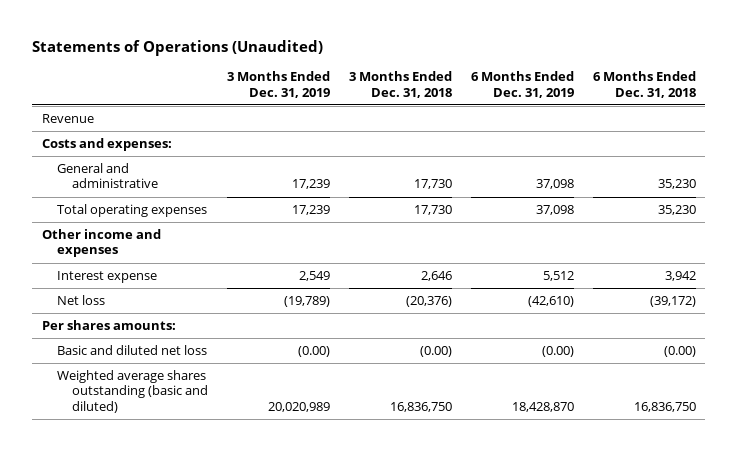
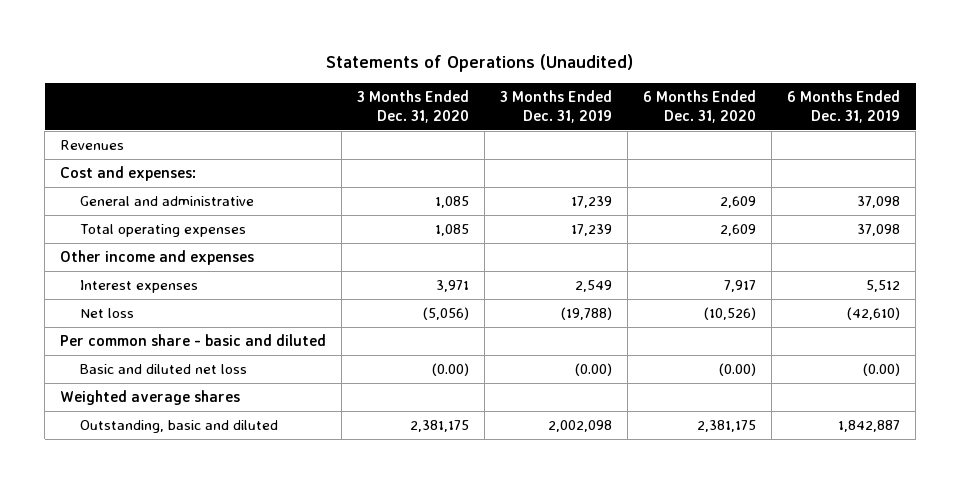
[349,71,453,98] 3 Months Ended Dec. 31, 2018 -> none
[592,71,696,98] 6 Months Ended Dec. 31, 2018 -> none
none -> [357,90,470,124] 3 Months Ended Dec. 31, 2020
none -> [643,90,757,124] 6 Months Ended Dec. 31, 2020
[41,113,94,123] Revenue -> [60,140,125,151] Revenues
[41,137,172,151] Costs and expenses: -> [60,166,197,182] Cost and expenses:
[57,270,158,283] Interest expense -> [79,280,198,294] Interest expenses
[284,295,331,307] (19,789) -> [561,307,613,321] (19,788)
[41,319,176,330] Per shares amounts: -> [60,334,327,347] Per common share - basic and diluted
none -> [60,390,241,406] Weighted average shares
[57,369,209,413] Weighted average shares outstanding (basic and diluted) -> [79,420,278,434] Outstanding, basic and diluted
[268,401,331,412] 20,020,989 -> [548,420,613,433] 2,002,098
[512,401,575,412] 18,428,870 -> [838,420,901,433] 1,842,887

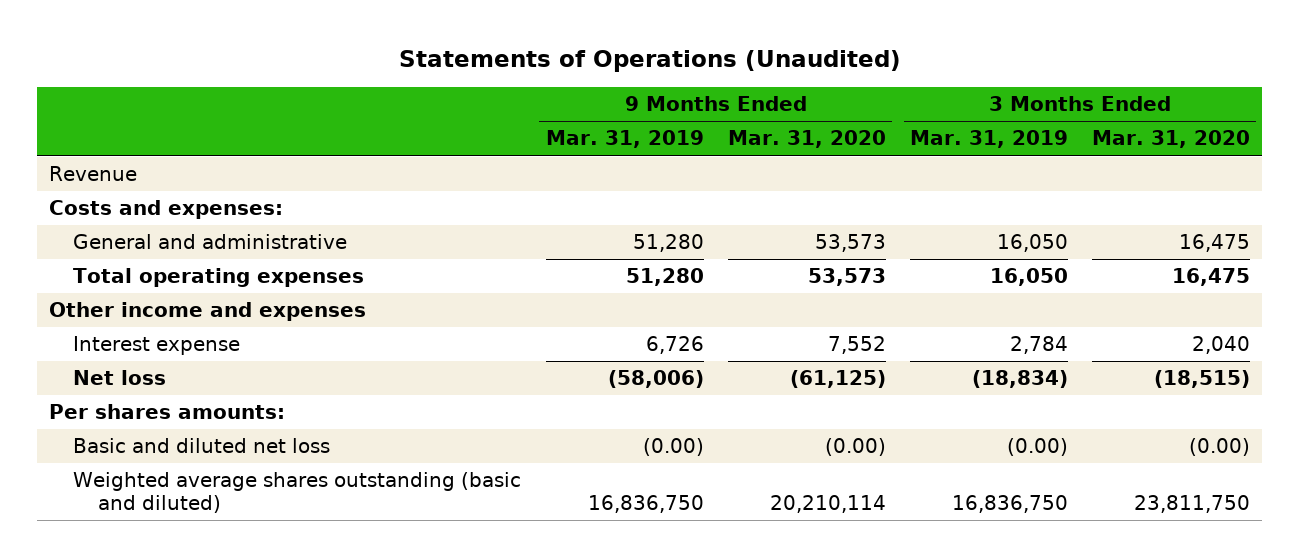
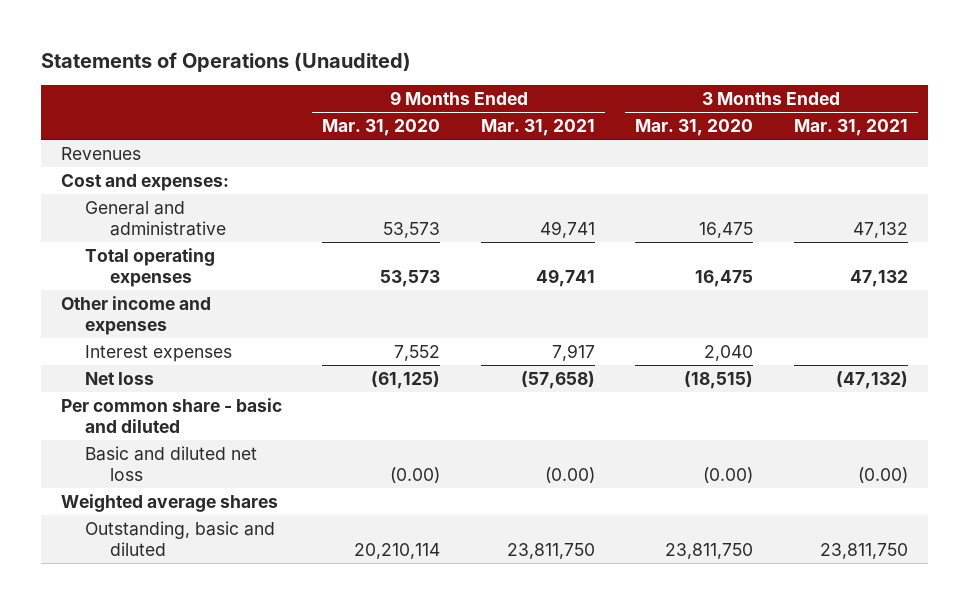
[545,130,704,149] Mar. 31, 2019 -> none
[909,130,1068,149] Mar. 31, 2019 -> none
none -> [480,119,595,137] Mar. 31, 2021
none -> [793,119,908,137] Mar. 31, 2021
[48,166,137,182] Revenue -> [60,146,141,160] Revenues
[48,200,283,220] Costs and expenses: -> [60,173,229,191] Cost and expenses:
[73,336,241,356] Interest expense -> [85,344,233,362] Interest expenses
[48,404,285,420] Per shares amounts: -> [60,397,282,433] Per common share - basic and diluted
none -> [60,493,278,512] Weighted average shares
[73,472,522,514] Weighted average shares outstanding (basic and diluted) -> [85,520,276,556] Outstanding, basic and diluted

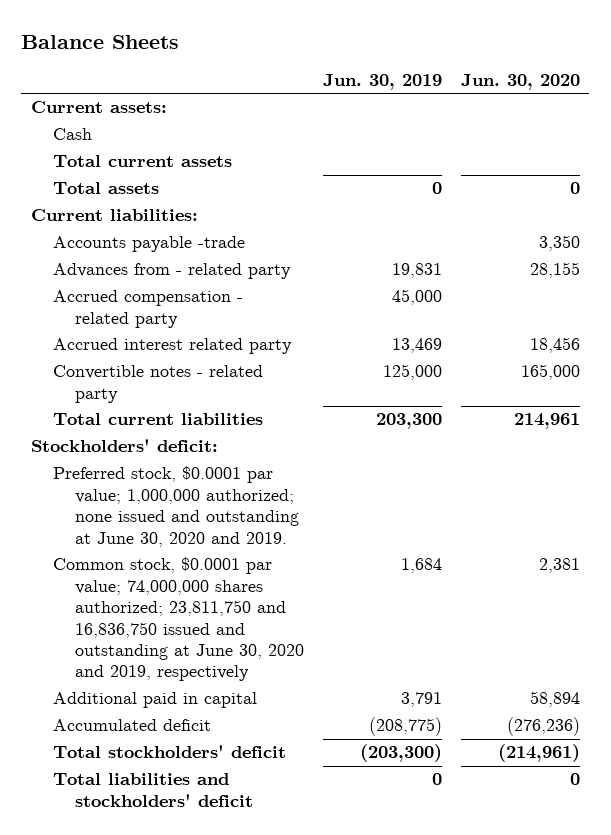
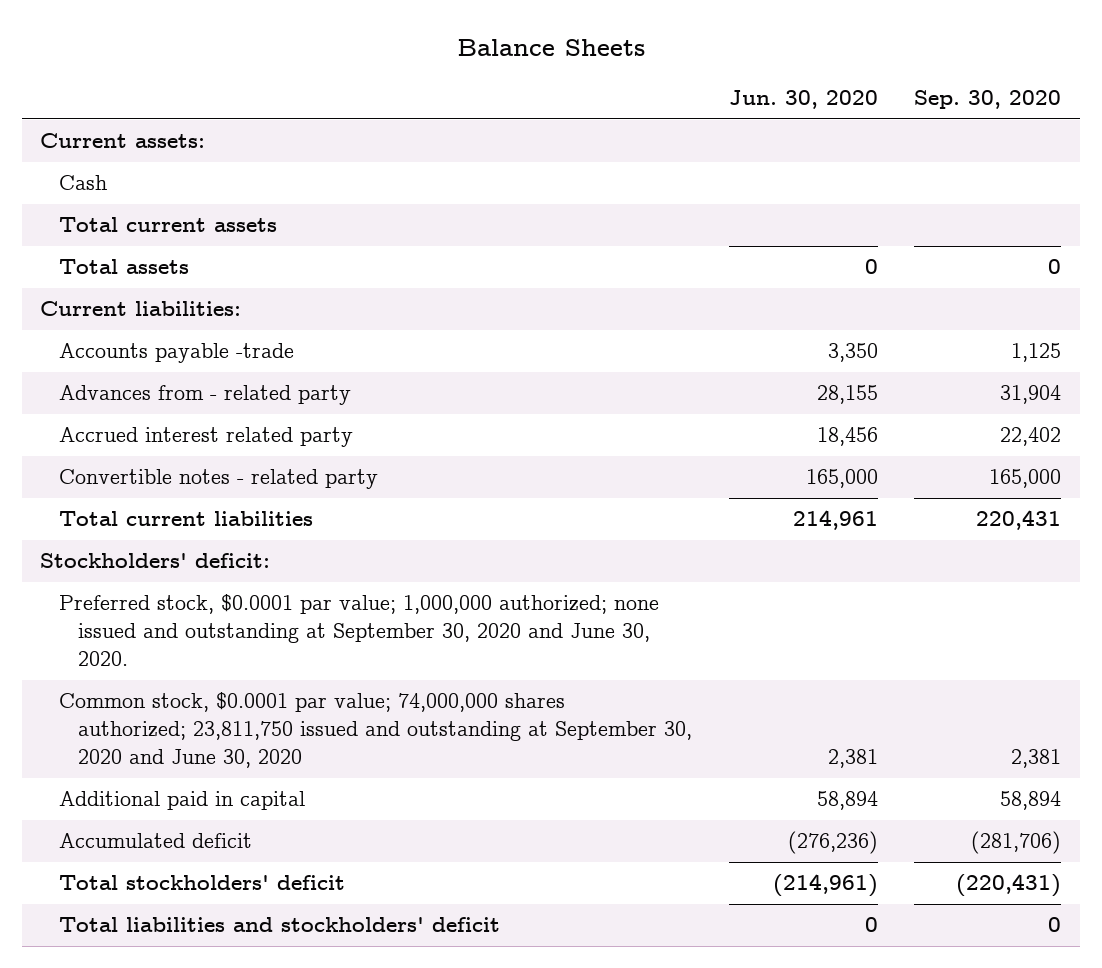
[323,73,443,90] Jun. 30, 2019 -> none
none -> [914,90,1062,110] Sep. 30, 2020
[52,290,243,328] Accrued compensation - related party -> none
[52,466,300,547] Preferred stock, $0.0001 par value; 1,000,000 authorized; none issued and outstanding at June 30, 2020 and 2019. -> [59,594,660,667] Preferred stock, $0.0001 par value; 1,000,000 authorized; none issued and outstanding at September 30, 2020 and June 30, 2020.
[52,557,305,682] Common stock, $0.0001 par value; 74,000,000 shares authorized; 23,811,750 and 16,836,750 issued and outstanding at June 30, 2020 and 2019, respectively -> [59,692,692,769] Common stock, $0.0001 par value; 74,000,000 shares authorized; 23,811,750 issued and outstanding at September 30, 2020 and June 30, 2020

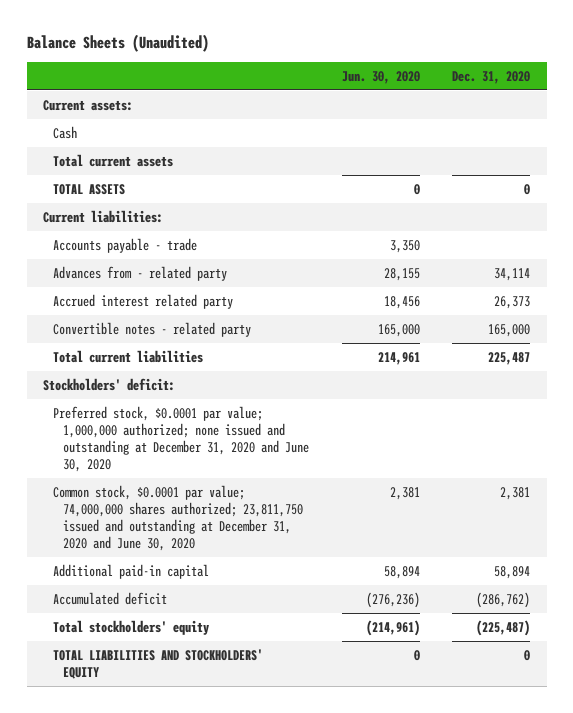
[456,38,645,56] Balance Sheets -> [26,34,209,53] Balance Sheets (Unaudited)
[914,90,1062,110] Sep. 30, 2020 -> none
none -> [452,71,531,85] Dec. 31, 2020
[59,259,190,275] Total assets -> [53,183,126,195] TOTAL ASSETS
[59,343,295,364] Accounts payable -trade -> [53,237,198,253] Accounts payable - trade
[59,594,660,667] Preferred stock, $0.0001 par value; 1,000,000 authorized; none issued and outstanding at September 30, 2020 and June 30, 2020. -> [53,405,310,473] Preferred stock, $0.0001 par value; 1,000,000 authorized; none issued and outstanding at December 31, 2020 and June 30, 2020
[59,692,692,769] Common stock, $0.0001 par value; 74,000,000 shares authorized; 23,811,750 issued and outstanding at September 30, 2020 and June 30, 2020 -> [53,484,304,552] Common stock, $0.0001 par value; 74,000,000 shares authorized; 23,811,750 issued and outstanding at December 31, 2020 and June 30, 2020
[59,791,306,811] Additional paid in capital -> [53,563,210,579] Additional paid-in capital
[59,875,346,891] Total stockholders' deficit -> [53,619,210,635] Total stockholders' equity
[59,917,501,933] Total liabilities and stockholders' deficit -> [53,648,264,679] TOTAL LIABILITIES AND STOCKHOLDERS' EQUITY

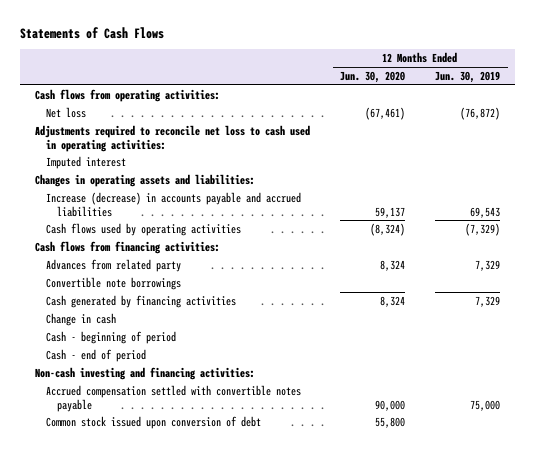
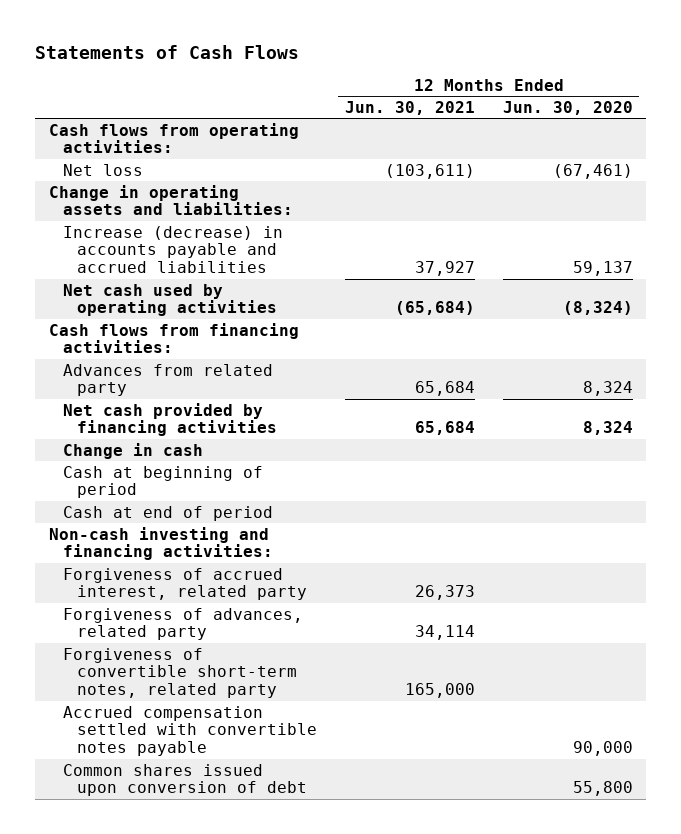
[435,70,501,83] Jun. 30, 2019 -> none
none -> [344,100,475,115] Jun. 30, 2021
[34,124,310,152] Adjustments required to reconcile net loss to cash used in operating activities: -> none
[45,155,126,169] Imputed interest -> none
[34,173,255,187] Changes in operating assets and liabilities: -> [48,184,294,216] Change in operating assets and liabilities:
[45,222,241,236] Cash flows used by operating activities -> [63,283,278,317] Net cash used by operating activities
[45,276,181,290] Convertible note borrowings -> none
[45,294,236,308] Cash generated by financing activities -> [63,402,278,437] Net cash provided by financing activities
[45,330,176,344] Cash - beginning of period -> [63,465,264,499] Cash at beginning of period
[45,348,146,362] Cash - end of period -> [63,505,274,521] Cash at end of period
none -> [63,567,308,601] Forgiveness of accrued interest, related party
none -> [63,607,304,641] Forgiveness of advances, related party
none -> [63,647,298,699] Forgiveness of convertible short-term notes, related party
[45,415,261,429] Common stock issued upon conversion of debt -> [63,763,308,797] Common shares issued upon conversion of debt

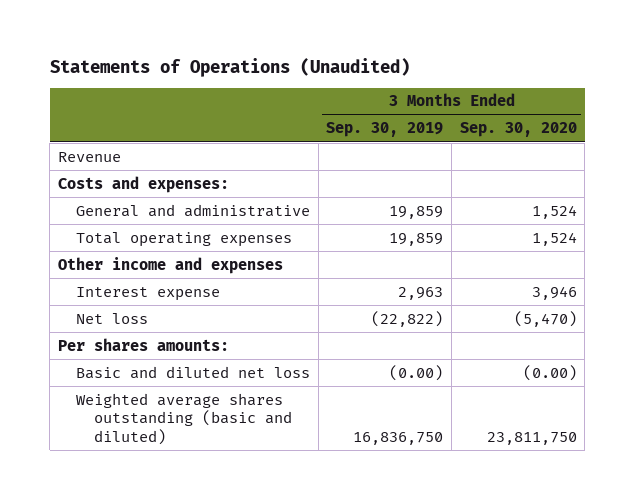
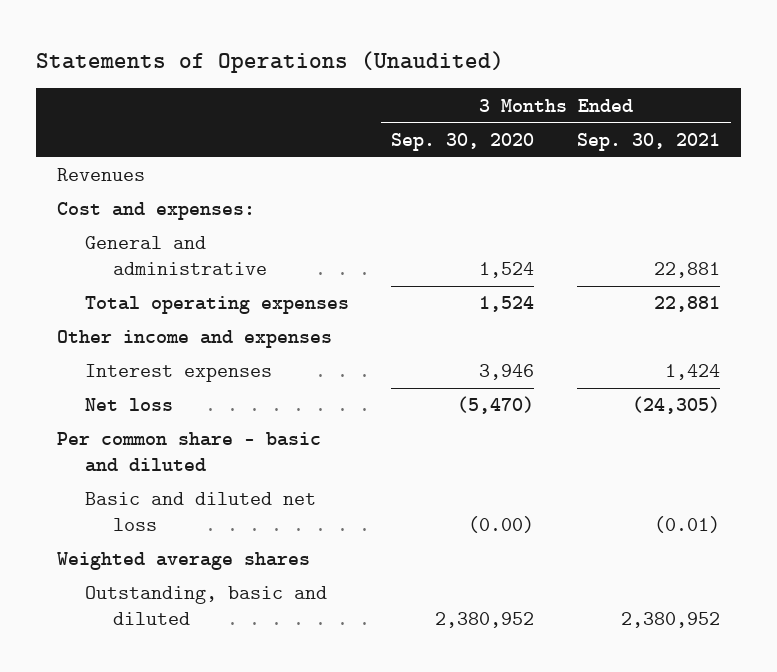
[326,122,444,138] Sep. 30, 2019 -> none
none -> [576,133,720,152] Sep. 30, 2021
[57,151,121,162] Revenue -> [57,168,146,182] Revenues
[57,175,229,193] Costs and expenses: -> [57,202,256,221] Cost and expenses:
[76,286,221,301] Interest expense -> [85,364,273,383] Interest expenses
[57,337,229,351] Per shares amounts: -> [57,432,322,472] Per common share - basic and diluted
none -> [57,552,311,571] Weighted average shares
[76,392,293,446] Weighted average shares outstanding (basic and diluted) -> [85,586,328,625] Outstanding, basic and diluted
[486,432,577,446] 23,811,750 -> [435,611,535,628] 2,380,952

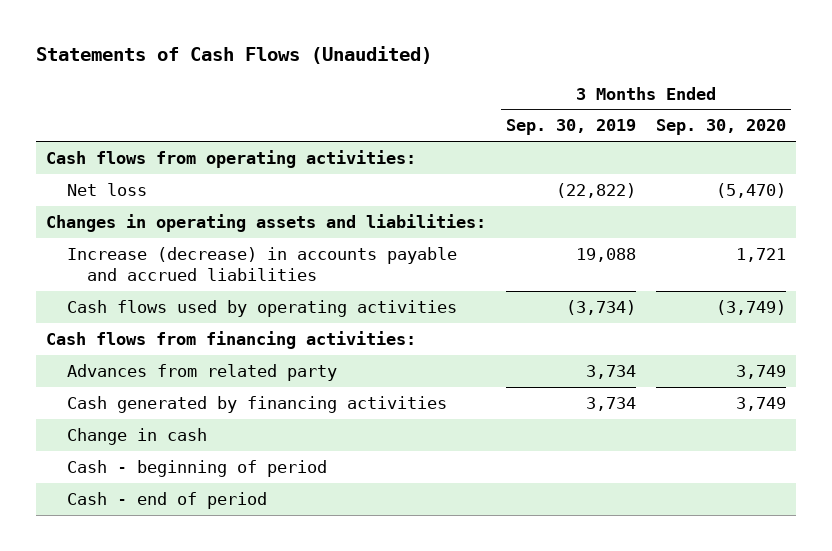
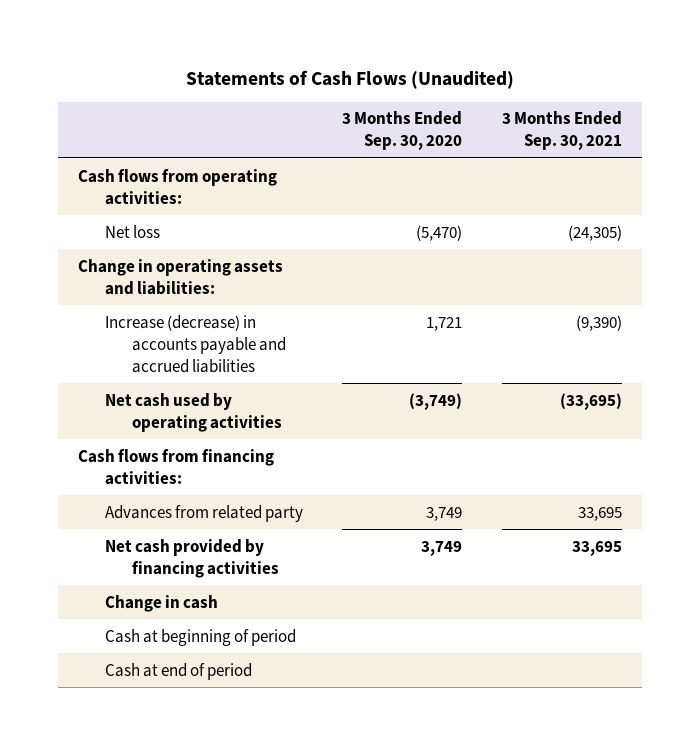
[506,119,637,136] Sep. 30, 2019 -> none
none -> [502,111,623,151] 3 Months Ended Sep. 30, 2021
[45,213,486,232] Changes in operating assets and liabilities: -> [78,258,284,295] Change in operating assets and liabilities:
[66,299,457,317] Cash flows used by operating activities -> [104,392,282,432] Net cash used by operating activities
[66,395,447,413] Cash generated by financing activities -> [104,538,279,578] Net cash provided by financing activities
[66,459,327,477] Cash - beginning of period -> [104,628,296,646] Cash at beginning of period
[66,491,267,509] Cash - end of period -> [104,662,252,680] Cash at end of period

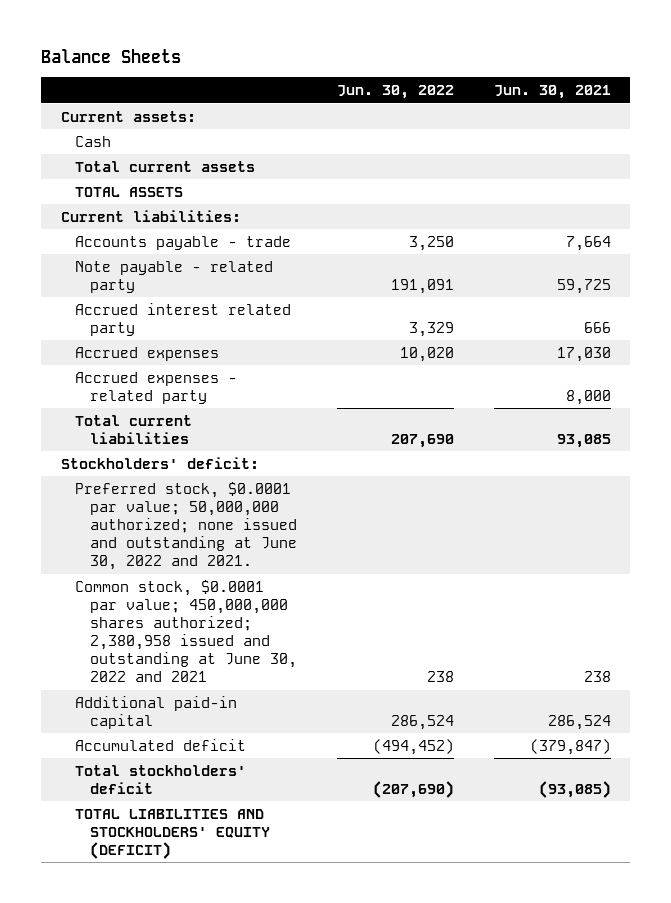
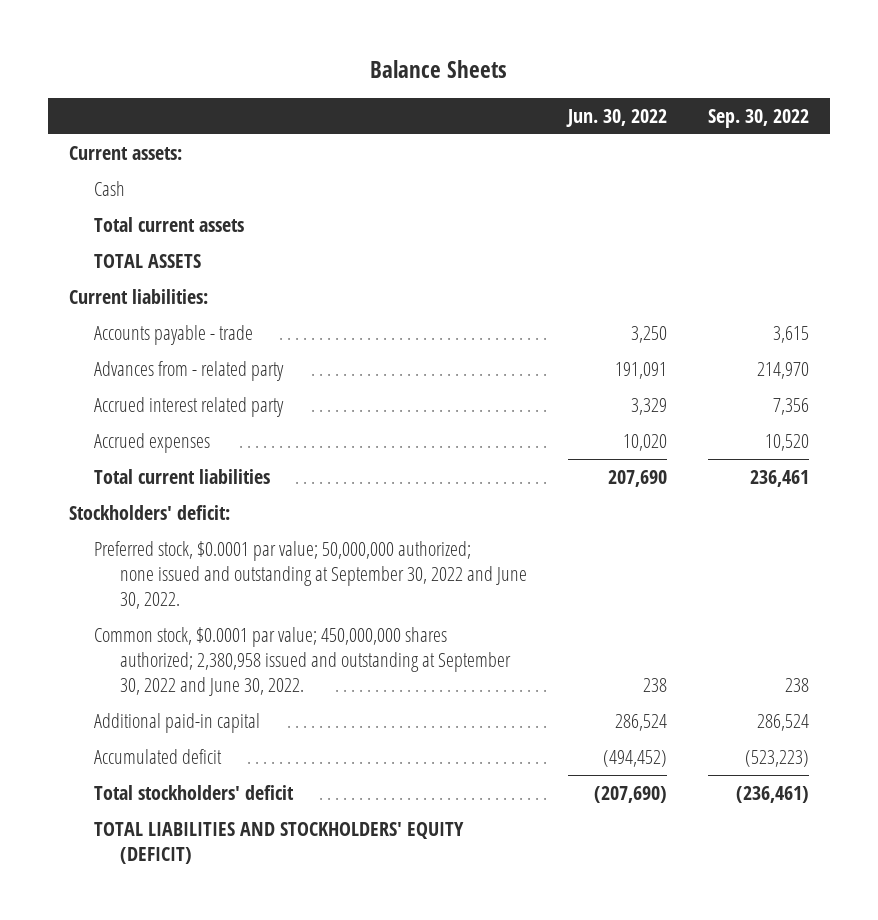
[493,85,611,100] Jun. 30, 2021 -> none
none -> [708,108,810,128] Sep. 30, 2022
[75,260,274,293] Note payable - related party -> [94,360,285,381] Advances from - related party
[75,371,238,404] Accrued expenses - related party -> none
[75,481,297,570] Preferred stock, $0.0001 par value; 50,000,000 authorized; none issued and outstanding at June 30, 2022 and 2021. -> [94,540,527,610] Preferred stock, $0.0001 par value; 50,000,000 authorized; none issued and outstanding at September 30, 2022 and June 30, 2022.
[75,579,297,683] Common stock, $0.0001 par value; 450,000,000 shares authorized; 2,380,958 issued and outstanding at June 30, 2022 and 2021 -> [94,626,511,697] Common stock, $0.0001 par value; 450,000,000 shares authorized; 2,380,958 issued and outstanding at September 30, 2022 and June 30, 2022.

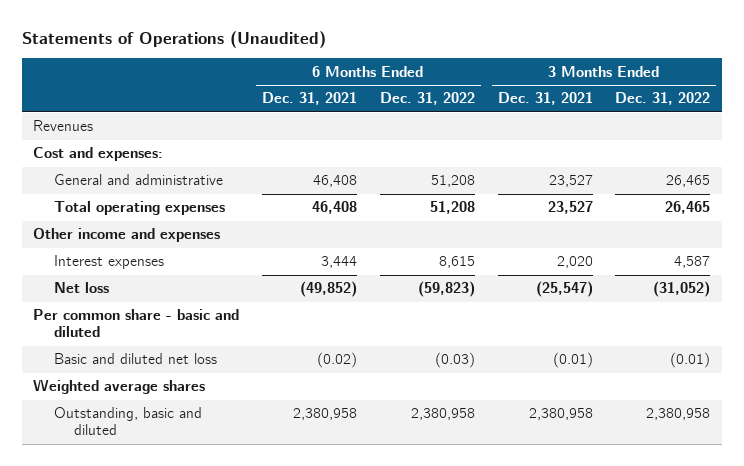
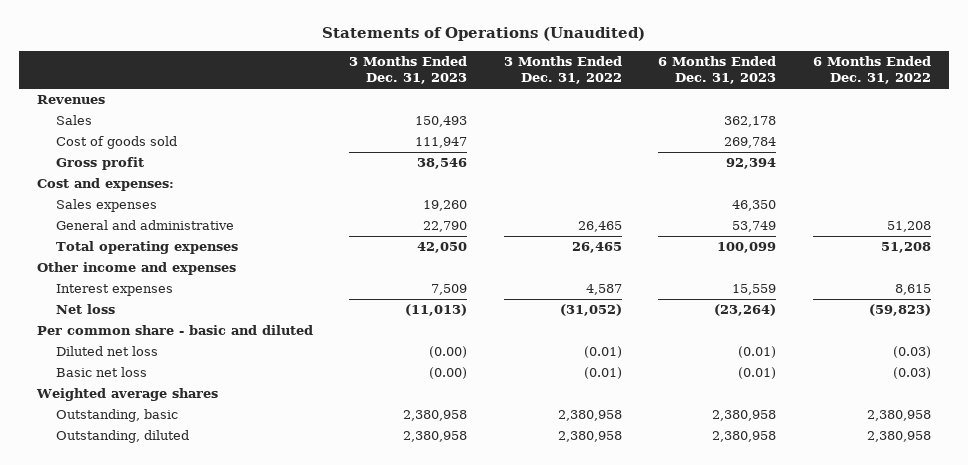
[261,92,357,106] Dec. 31, 2021 -> none
[497,92,593,106] Dec. 31, 2021 -> none
none -> [349,56,468,85] 3 Months Ended Dec. 31, 2023
none -> [658,56,777,85] 6 Months Ended Dec. 31, 2023
none -> [55,115,92,126] Sales
none -> [55,136,177,150] Cost of goods sold
none -> [55,157,144,171] Gross profit
none -> [55,199,157,213] Sales expenses
none -> [55,346,158,357] Diluted net loss
[53,353,217,365] Basic and diluted net loss -> [55,367,147,378] Basic net loss
[53,407,202,436] Outstanding, basic and diluted -> [55,409,178,423] Outstanding, basic
none -> [55,430,189,444] Outstanding, diluted

